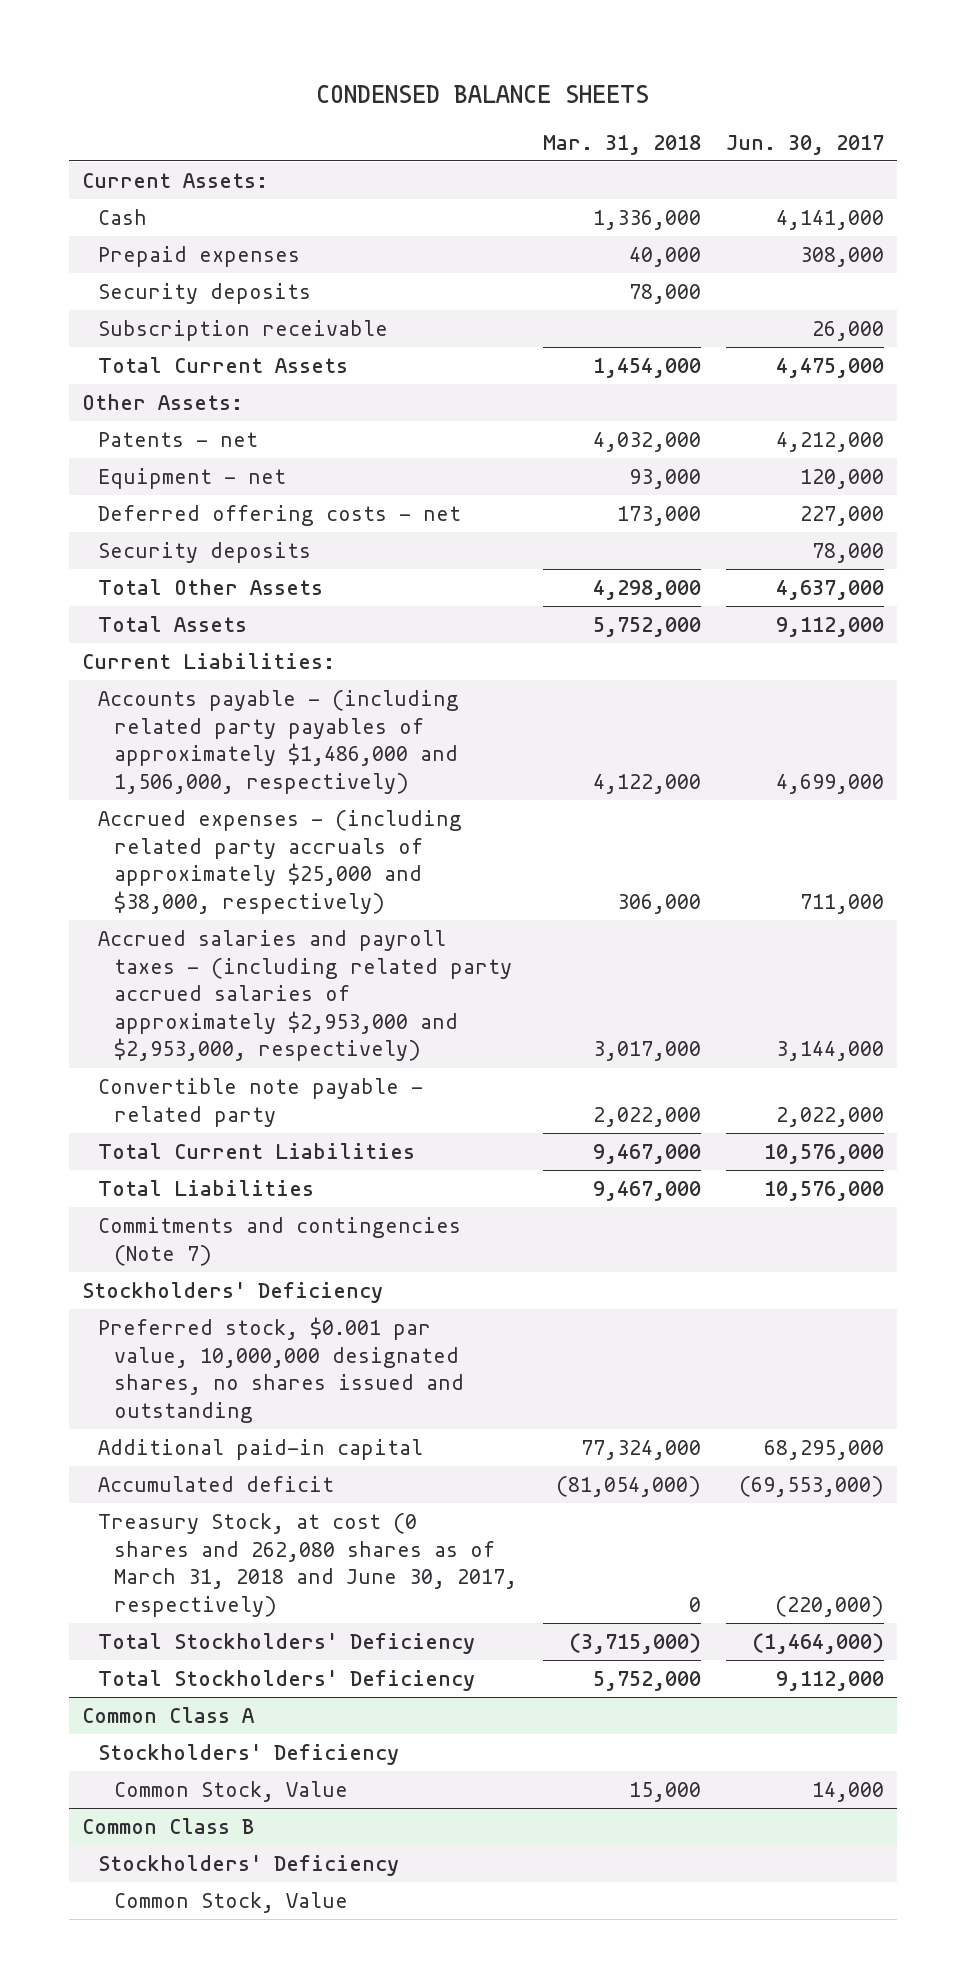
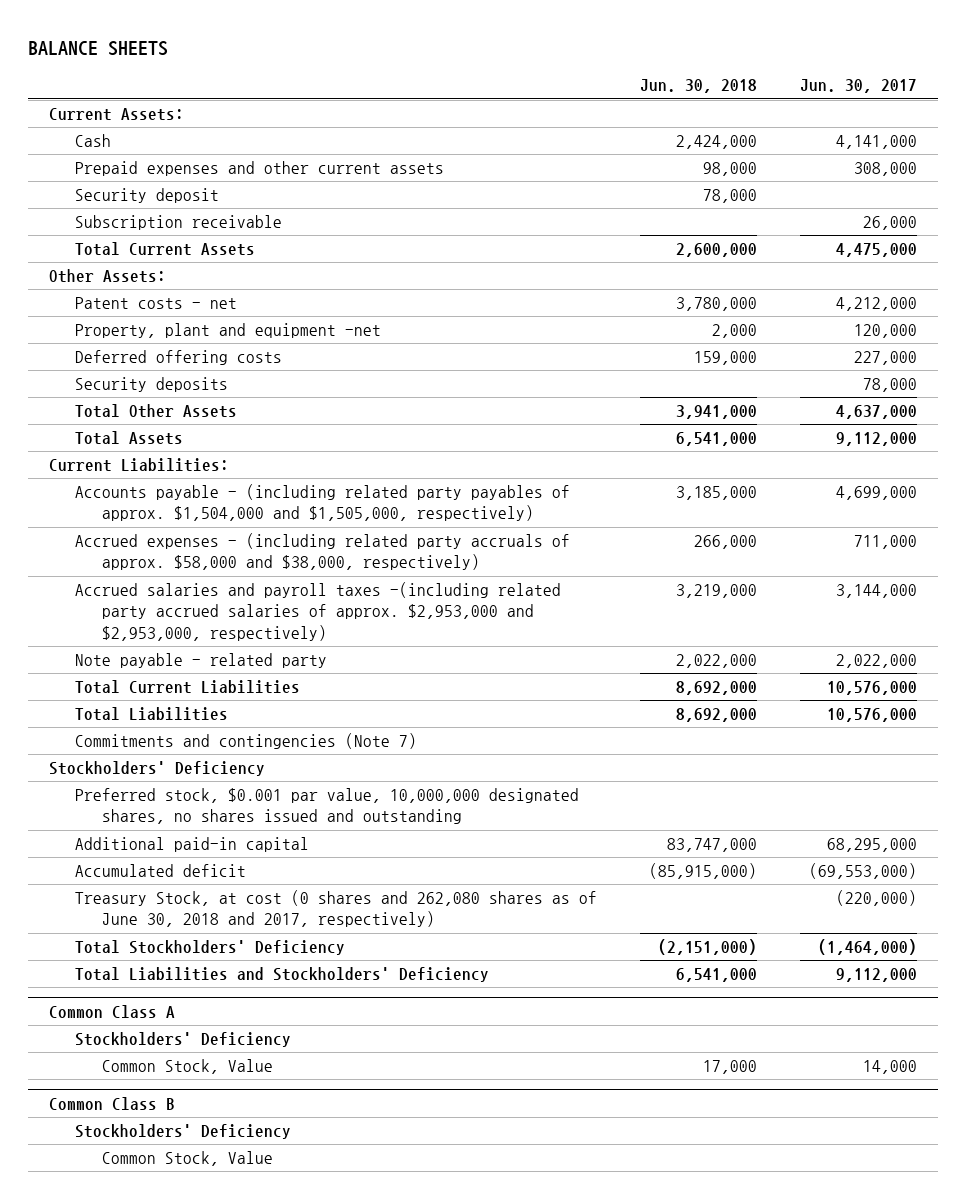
[316,84,650,103] CONDENSED BALANCE SHEETS -> [27,41,168,57] BALANCE SHEETS
[542,134,701,155] Mar. 31, 2018 -> none
none -> [640,79,758,94] Jun. 30, 2018
[98,245,301,267] Prepaid expenses -> [75,161,445,177] Prepaid expenses and other current assets
[98,282,312,304] Security deposits -> [75,188,220,204] Security deposit
[98,431,259,447] Patents - net -> [75,297,238,310] Patent costs - net
[98,467,287,489] Equipment - net -> [75,323,382,339] Property, plant and equipment -net
[98,504,462,526] Deferred offering costs - net -> [75,350,283,366] Deferred offering costs
[98,689,460,794] Accounts payable - (including related party payables of approximately $1,486,000 and 1,506,000, respectively) -> [75,484,571,522] Accounts payable - (including related party payables of approx. $1,504,000 and $1,505,000, respectively)
[98,809,463,914] Accrued expenses - (including related party accruals of approximately $25,000 and $38,000, respectively) -> [75,533,571,571] Accrued expenses - (including related party accruals of approx. $58,000 and $38,000, respectively)
[98,929,512,1062] Accrued salaries and payroll taxes - (including related party accrued salaries of approximately $2,953,000 and $2,953,000, respectively) -> [75,582,562,641] Accrued salaries and payroll taxes -(including related party accrued salaries of approx. $2,953,000 and $2,953,000, respectively)
[98,1077,424,1127] Convertible note payable - related party -> [75,653,328,669] Note payable - related party
[98,1512,517,1617] Treasury Stock, at cost (0 shares and 262,080 shares as of March 31, 2018 and June 30, 2017, respectively) -> [75,890,598,928] Treasury Stock, at cost (0 shares and 262,080 shares as of June 30, 2018 and 2017, respectively)
[98,1669,476,1691] Total Stockholders' Deficiency -> [75,967,490,983] Total Liabilities and Stockholders' Deficiency

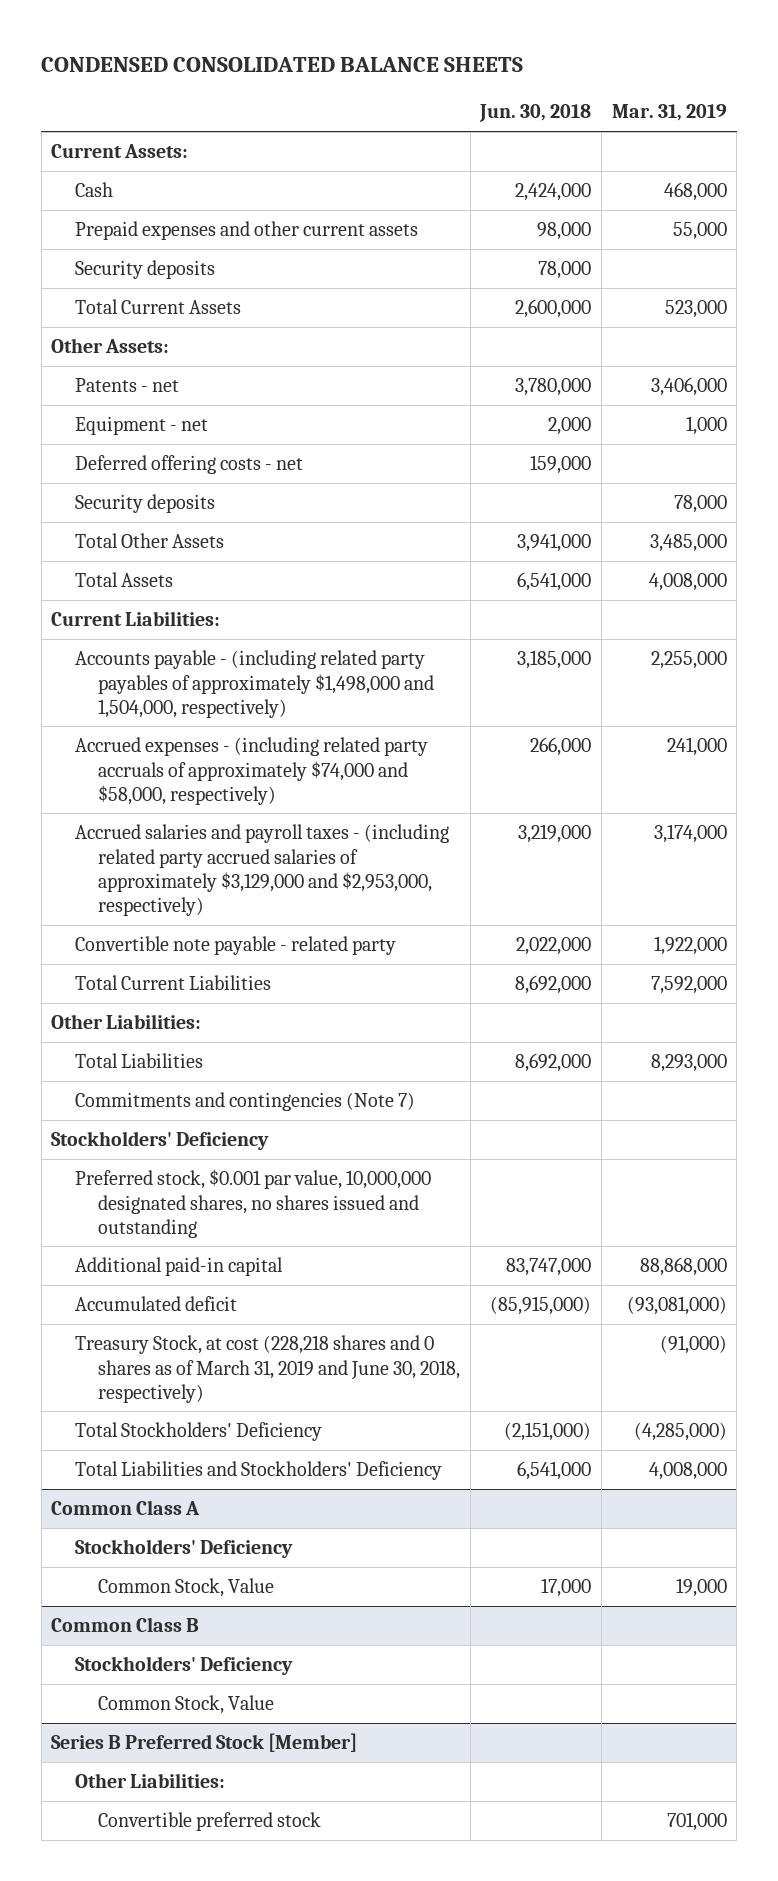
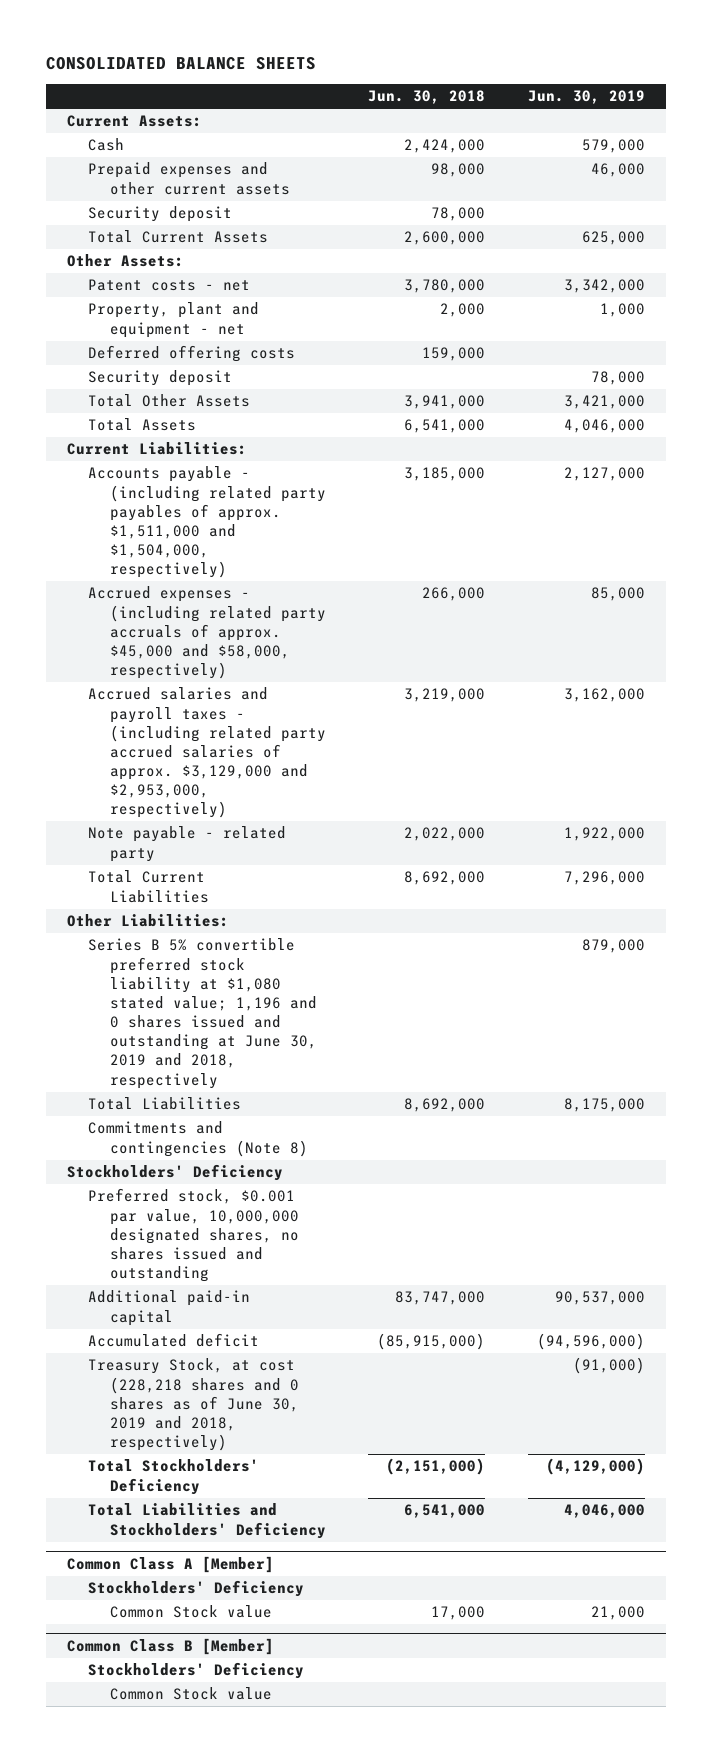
[41,57,524,73] CONDENSED CONSOLIDATED BALANCE SHEETS -> [45,57,316,71] CONSOLIDATED BALANCE SHEETS
[611,104,727,122] Mar. 31, 2019 -> none
none -> [528,90,646,105] Jun. 30, 2019
[74,260,215,280] Security deposits -> [88,206,233,223] Security deposit
[74,378,179,393] Patents - net -> [88,279,251,292] Patent costs - net
[74,416,208,436] Equipment - net -> [88,302,260,338] Property, plant and equipment - net
[74,455,303,475] Deferred offering costs - net -> [88,345,296,363] Deferred offering costs
[74,494,215,514] Security deposits -> [88,370,233,387] Security deposit
[74,650,434,718] Accounts payable - (including related party payables of approximately $1,498,000 and 1,504,000, respectively) -> [88,466,326,579] Accounts payable - (including related party payables of approx. $1,511,000 and $1,504,000, respectively)
[74,737,428,805] Accrued expenses - (including related party accruals of approximately $74,000 and $58,000, respectively) -> [88,586,326,680] Accrued expenses - (including related party accruals of approx. $45,000 and $58,000, respectively)
[74,824,449,916] Accrued salaries and payroll taxes - (including related party accrued salaries of approximately $3,129,000 and $2,953,000, respectively) -> [88,687,326,819] Accrued salaries and payroll taxes - (including related party accrued salaries of approx. $3,129,000 and $2,953,000, respectively)
[74,936,396,956] Convertible note payable - related party -> [88,826,287,862] Note payable - related party
none -> [88,938,317,1089] Series B 5% convertible preferred stock liability at $1,080 stated value; 1,196 and 0 shares issued and outstanding at June 30, 2019 and 2018, respectively
[74,1092,415,1112] Commitments and contingencies (Note 7) -> [88,1121,308,1157] Commitments and contingencies (Note 8)
[74,1335,460,1403] Treasury Stock, at cost (228,218 shares and 0 shares as of March 31, 2019 and June 30, 2018, respectively) -> [88,1358,299,1452] Treasury Stock, at cost (228,218 shares and 0 shares as of June 30, 2019 and 2018, respectively)
[51,1500,201,1516] Common Class A -> [67,1556,275,1574] Common Class A [Member]
[97,1578,274,1598] Common Stock, Value -> [109,1605,272,1619] Common Stock value
[51,1617,200,1633] Common Class B -> [67,1638,275,1656] Common Class B [Member]
[51,1733,358,1753] Series B Preferred Stock [Member] -> none
[74,1773,225,1789] Other Liabilities: -> none
[97,1812,321,1832] Convertible preferred stock -> none
[97,1695,274,1715] Common Stock, Value -> [109,1687,272,1701] Common Stock value

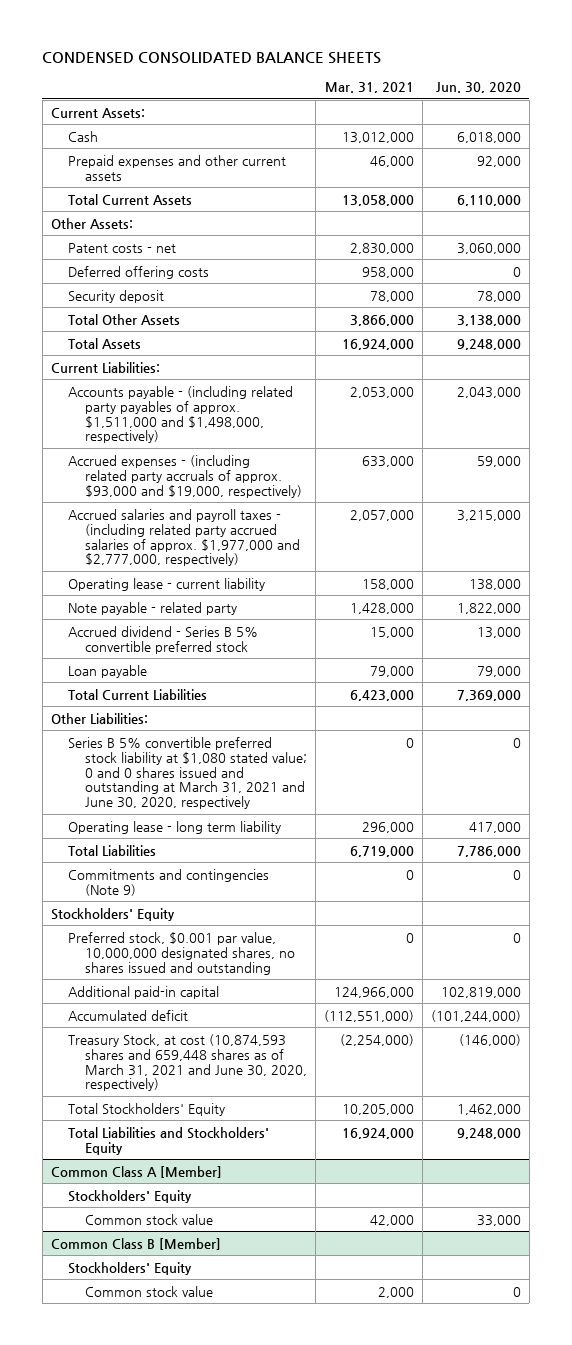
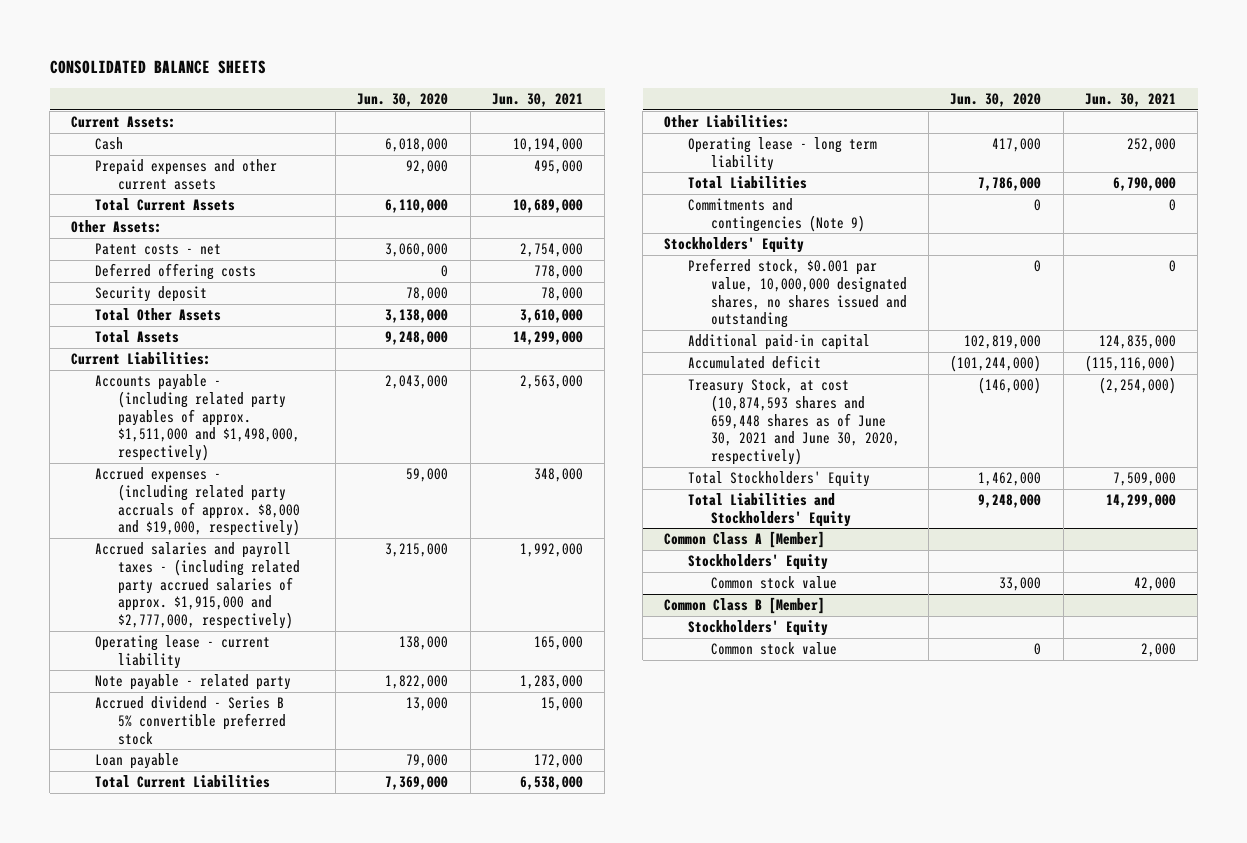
[42,51,382,64] CONDENSED CONSOLIDATED BALANCE SHEETS -> [49,60,266,75] CONSOLIDATED BALANCE SHEETS
[325,81,415,93] Mar. 31, 2021 -> none
none -> [491,93,583,108] Jun. 30, 2021
[68,454,303,498] Accrued expenses - (including related party accruals of approx. $93,000 and $19,000, respectively) -> [94,467,300,537] Accrued expenses - (including related party accruals of approx. $8,000 and $19,000, respectively)
[68,508,301,567] Accrued salaries and payroll taxes - (including related party accrued salaries of approx. $1,977,000 and $2,777,000, respectively) -> [94,542,300,630] Accrued salaries and payroll taxes - (including related party accrued salaries of approx. $1,915,000 and $2,777,000, respectively)
[68,736,308,810] Series B 5% convertible preferred stock liability at $1,080 stated value; 0 and 0 shares issued and outstanding at March 31, 2021 and June 30, 2020, respectively -> none
[68,1033,308,1092] Treasury Stock, at cost (10,874,593 shares and 659,448 shares as of March 31, 2021 and June 30, 2020, respectively) -> [687,378,901,466] Treasury Stock, at cost (10,874,593 shares and 659,448 shares as of June 30, 2021 and June 30, 2020, respectively)

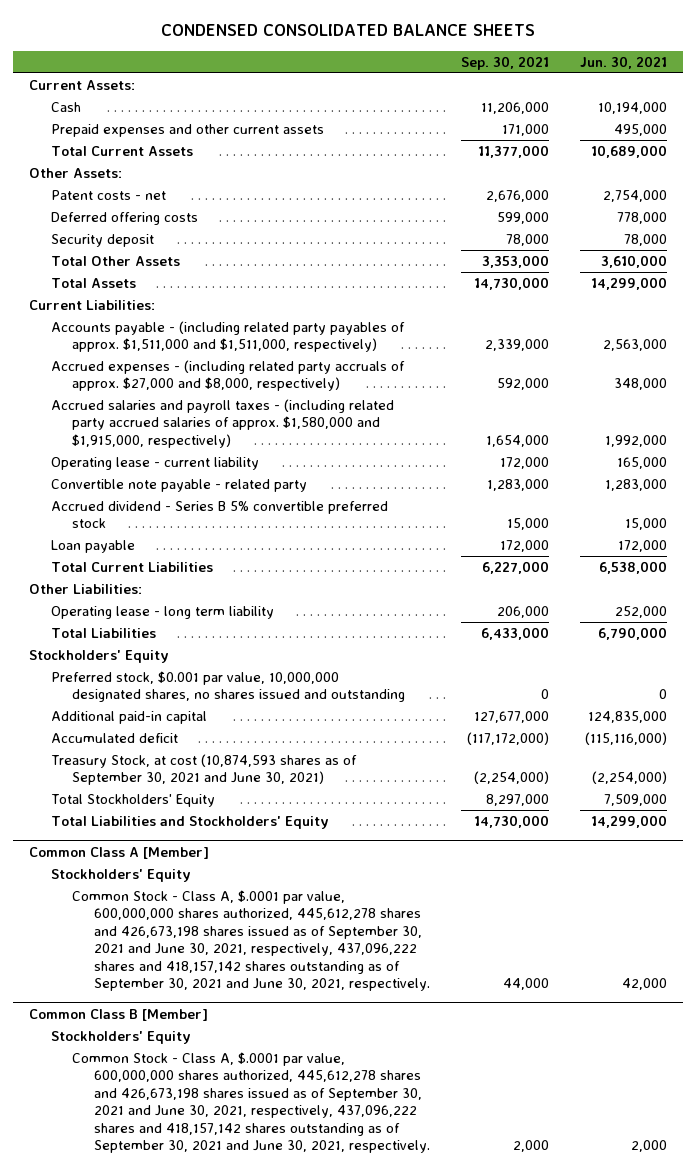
[49,60,266,75] CONSOLIDATED BALANCE SHEETS -> [160,23,535,36] CONDENSED CONSOLIDATED BALANCE SHEETS
[357,93,449,108] Jun. 30, 2020 -> none
none -> [461,55,550,70] Sep. 30, 2021
[94,374,300,462] Accounts payable - (including related party payables of approx. $1,511,000 and $1,498,000, respectively) -> [50,320,405,353] Accounts payable - (including related party payables of approx. $1,511,000 and $1,511,000, respectively)
[94,467,300,537] Accrued expenses - (including related party accruals of approx. $8,000 and $19,000, respectively) -> [50,359,405,392] Accrued expenses - (including related party accruals of approx. $27,000 and $8,000, respectively)
[94,542,300,630] Accrued salaries and payroll taxes - (including related party accrued salaries of approx. $1,915,000 and $2,777,000, respectively) -> [50,398,394,448] Accrued salaries and payroll taxes - (including related party accrued salaries of approx. $1,580,000 and $1,915,000, respectively)
[94,674,291,691] Note payable - related party -> [50,478,307,492] Convertible note payable - related party
[687,198,866,232] Commitments and contingencies (Note 9) -> none
[687,378,901,466] Treasury Stock, at cost (10,874,593 shares and 659,448 shares as of June 30, 2021 and June 30, 2020, respectively) -> [50,753,357,786] Treasury Stock, at cost (10,874,593 shares as of September 30, 2021 and June 30, 2021)
[711,576,838,590] Common stock value -> [72,889,431,992] Common Stock - Class A, $.0001 par value, 600,000,000 shares authorized, 445,612,278 shares and 426,673,198 shares issued as of September 30, 2021 and June 30, 2021, respectively, 437,096,222 shares and 418,157,142 shares outstanding as of September 30, 2021 and June 30, 2021, respectively.
[711,642,838,656] Common stock value -> [72,1051,431,1154] Common Stock - Class A, $.0001 par value, 600,000,000 shares authorized, 445,612,278 shares and 426,673,198 shares issued as of September 30, 2021 and June 30, 2021, respectively, 437,096,222 shares and 418,157,142 shares outstanding as of September 30, 2021 and June 30, 2021, respectively.

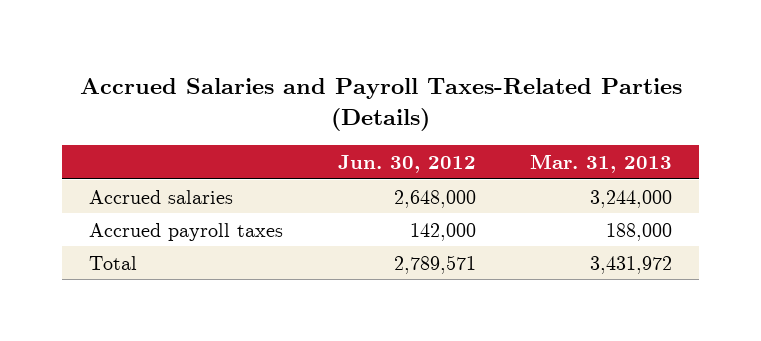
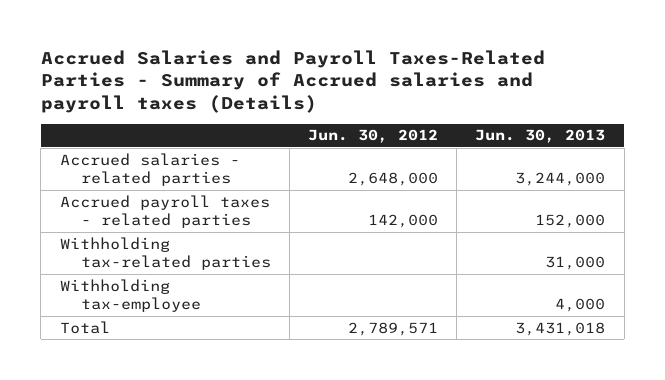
[79,77,682,132] Accrued Salaries and Payroll Taxes-Related Parties (Details) -> [40,49,545,114] Accrued Salaries and Payroll Taxes-Related Parties - Summary of Accrued salaries and payroll taxes (Details)
[529,153,672,173] Mar. 31, 2013 -> none
none -> [475,129,606,144] Jun. 30, 2013
[89,189,234,204] Accrued salaries -> [59,152,240,187] Accrued salaries - related parties
[89,222,284,241] Accrued payroll taxes -> [59,194,270,229] Accrued payroll taxes - related parties
none -> [59,236,272,271] Withholding tax-related parties
none -> [59,278,202,313] Withholding tax-employee

